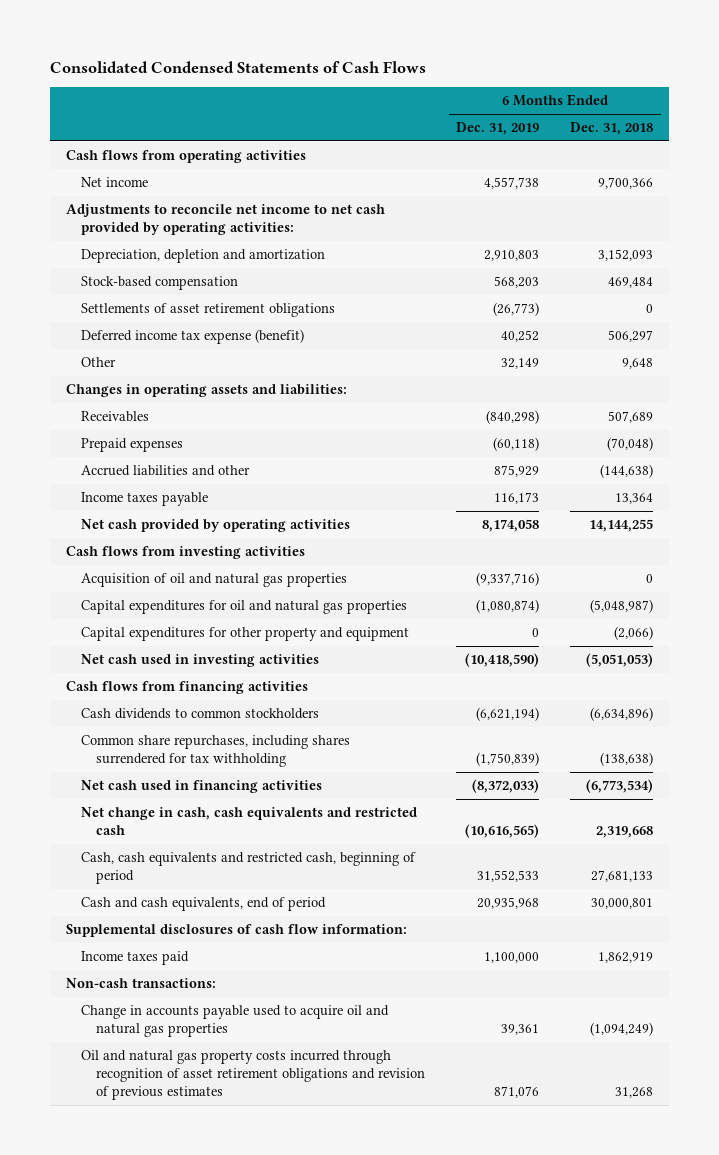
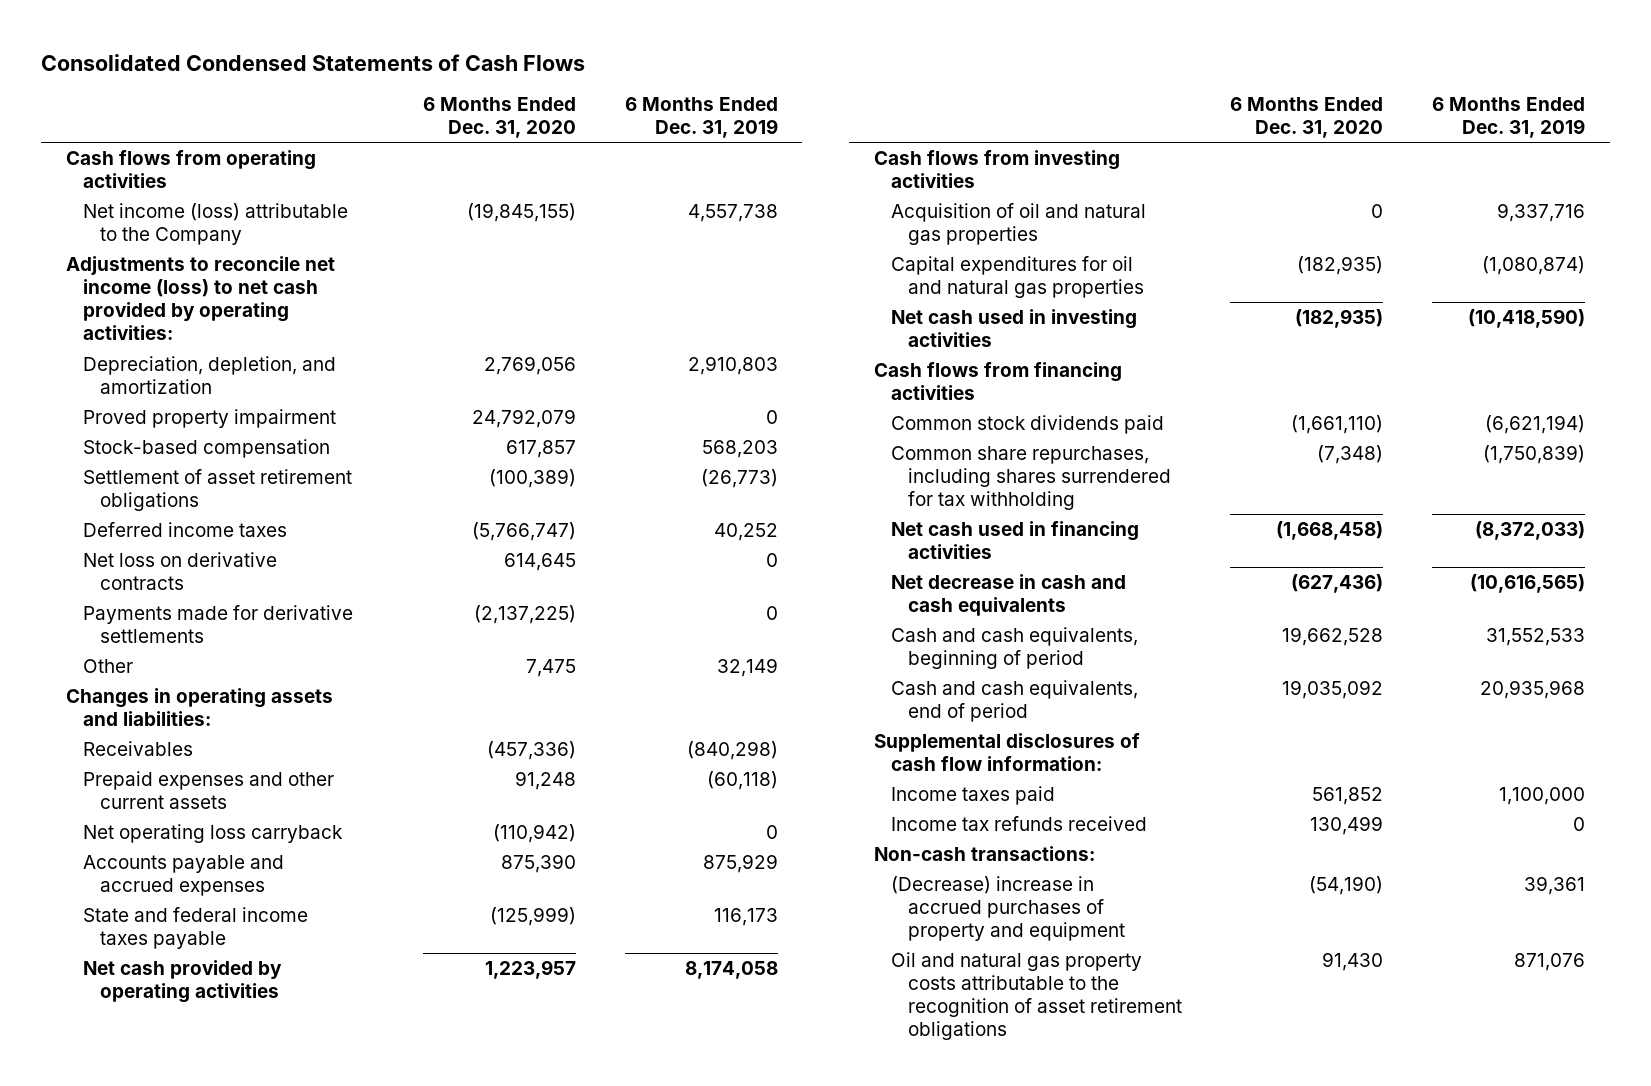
[570,122,654,136] Dec. 31, 2018 -> none
none -> [422,97,576,139] 6 Months Ended Dec. 31, 2020
[81,177,149,188] Net income -> [82,202,348,246] Net income (loss) attributable to the Company
[65,204,385,236] Adjustments to reconcile net income to net cash provided by operating activities: -> [65,255,335,341] Adjustments to reconcile net income (loss) to net cash provided by operating activities:
[81,249,326,264] Depreciation, depletion and amortization -> [82,355,336,395] Depreciation, depletion, and amortization
none -> [82,408,336,428] Proved property impairment
[81,303,336,318] Settlements of asset retirement obligations -> [82,468,352,512] Settlement of asset retirement obligations
[81,329,305,345] Deferred income tax expense (benefit) -> [82,521,287,537] Deferred income taxes
none -> [82,551,277,591] Net loss on derivative contracts
none -> [82,604,353,644] Payments made for derivative settlements
[81,438,184,453] Prepaid expenses -> [82,770,334,810] Prepaid expenses and other current assets
none -> [82,823,343,843] Net operating loss carryback
[81,465,251,477] Accrued liabilities and other -> [82,854,284,897] Accounts payable and accrued expenses
[81,492,209,507] Income taxes payable -> [82,906,308,950] State and federal income taxes payable
[476,572,540,587] (9,337,716) -> [1497,202,1586,222] 9,337,716
[81,627,410,642] Capital expenditures for other property and equipment -> none
[81,708,320,720] Cash dividends to common stockholders -> [890,414,1164,434] Common stock dividends paid
[81,807,418,836] Net change in cash, cash equivalents and restricted cash -> [890,573,1126,617] Net decrease in cash and cash equivalents
[81,852,417,885] Cash, cash equivalents and restricted cash, beginning of period -> [890,626,1138,670] Cash and cash equivalents, beginning of period
none -> [890,815,1147,831] Income tax refunds received
[81,1005,390,1038] Change in accounts payable used to acquire oil and natural gas properties -> [890,875,1125,942] (Decrease) increase in accrued purchases of property and equipment
[81,1050,426,1101] Oil and natural gas property costs incurred through recognition of asset retirement obligations and revision of previous estimates -> [890,951,1182,1041] Oil and natural gas property costs attributable to the recognition of asset retirement obligations

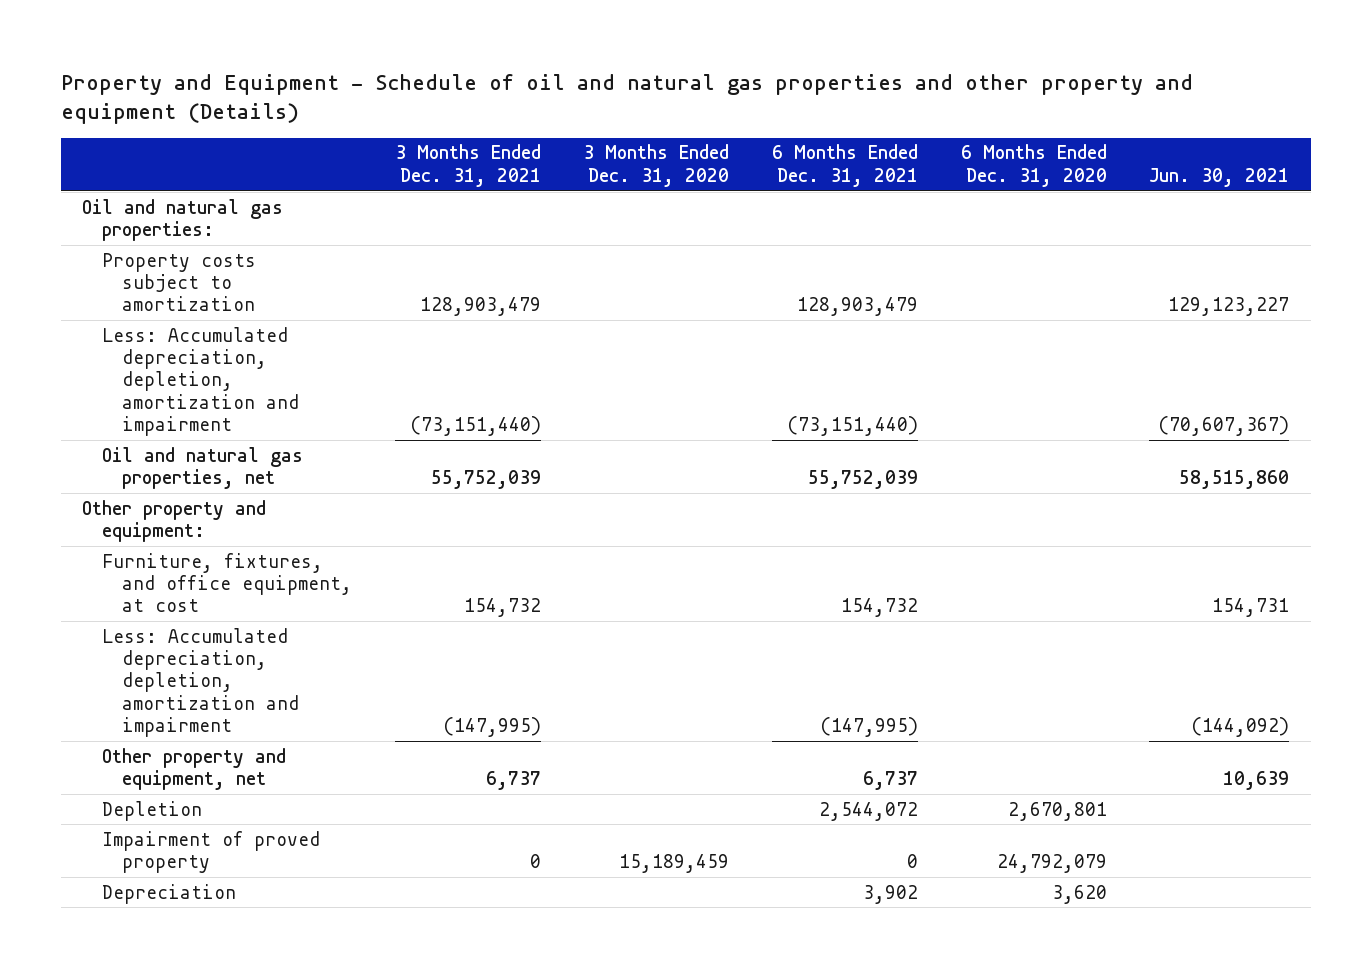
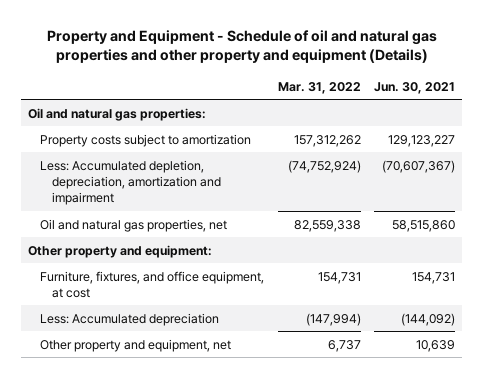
[394,144,541,187] 3 Months Ended Dec. 31, 2021 -> none
[583,144,730,187] 3 Months Ended Dec. 31, 2020 -> none
[772,144,919,187] 6 Months Ended Dec. 31, 2021 -> none
[960,144,1107,187] 6 Months Ended Dec. 31, 2020 -> none
none -> [277,81,361,94] Mar. 31, 2022
[102,326,300,437] Less: Accumulated depreciation, depletion, amortization and impairment -> [40,159,222,206] Less: Accumulated depletion, depreciation, amortization and impairment
[102,627,300,738] Less: Accumulated depreciation, depletion, amortization and impairment -> [40,312,220,326] Less: Accumulated depreciation
[102,800,203,821] Depletion -> none
[102,830,321,873] Impairment of proved property -> none
[102,883,237,904] Depreciation -> none

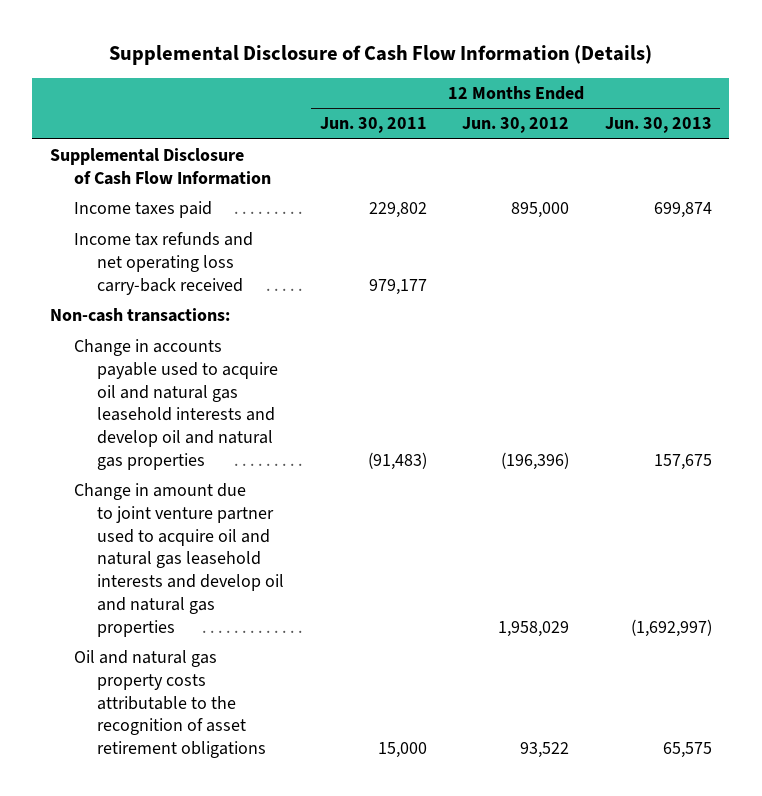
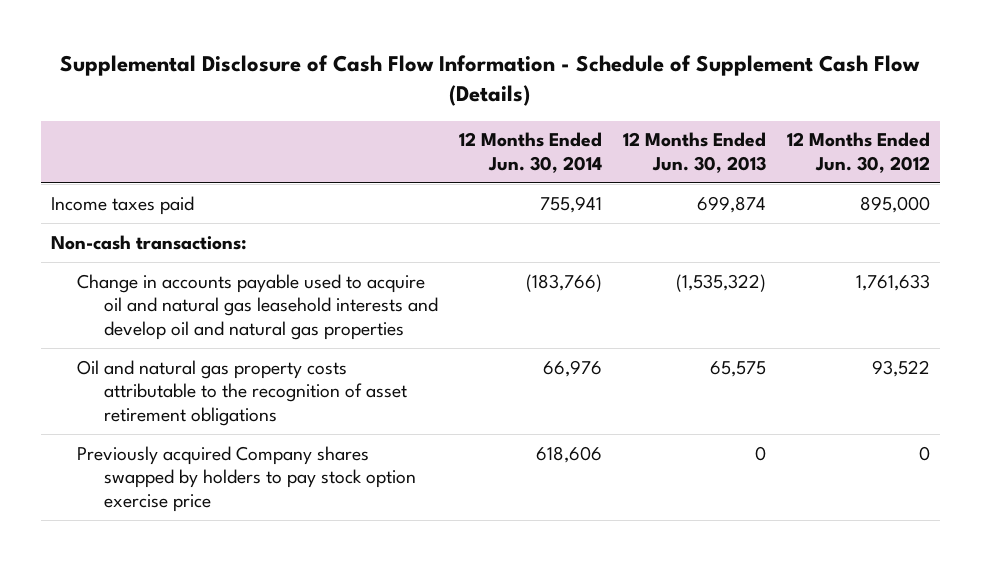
[108,44,652,65] Supplemental Disclosure of Cash Flow Information (Details) -> [60,54,921,107] Supplemental Disclosure of Cash Flow Information - Schedule of Supplement Cash Flow (Details)
[319,117,427,134] Jun. 30, 2011 -> none
none -> [458,132,602,173] 12 Months Ended Jun. 30, 2014
[50,148,271,185] Supplemental Disclosure of Cash Flow Information -> none
[73,232,253,295] Income tax refunds and net operating loss carry-back received -> none
[73,483,285,637] Change in amount due to joint venture partner used to acquire oil and natural gas leasehold interests and develop oil and natural gas properties -> none
[501,451,570,470] (196,396) -> [855,273,930,291] 1,761,633
[653,453,712,470] 157,675 -> [675,273,766,292] (1,535,322)
none -> [77,445,416,512] Previously acquired Company shares swapped by holders to pay stock option exercise price

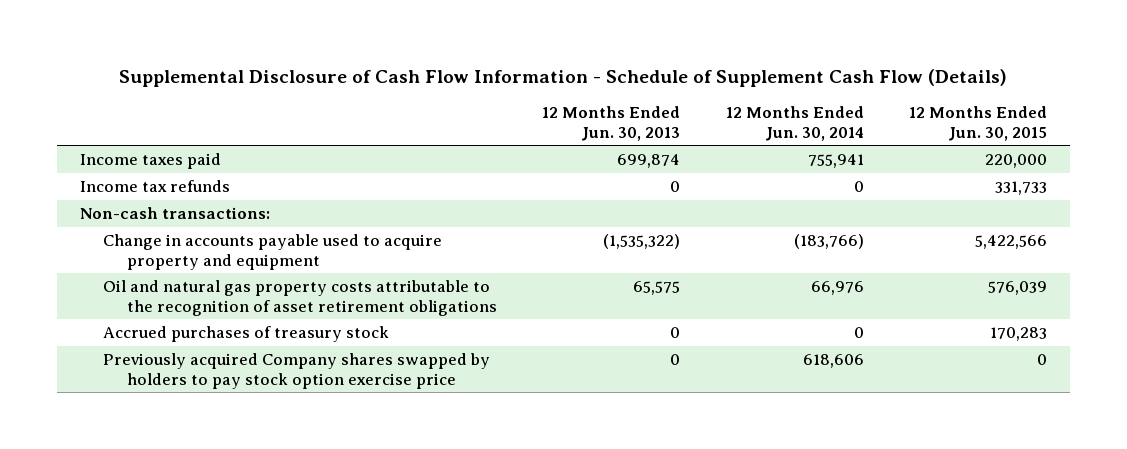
[786,132,930,173] 12 Months Ended Jun. 30, 2012 -> none
none -> [909,106,1048,141] 12 Months Ended Jun. 30, 2015
none -> [79,180,230,193] Income tax refunds
[77,273,438,340] Change in accounts payable used to acquire oil and natural gas leasehold interests and develop oil and natural gas properties -> [103,234,443,270] Change in accounts payable used to acquire property and equipment
none -> [103,326,390,343] Accrued purchases of treasury stock

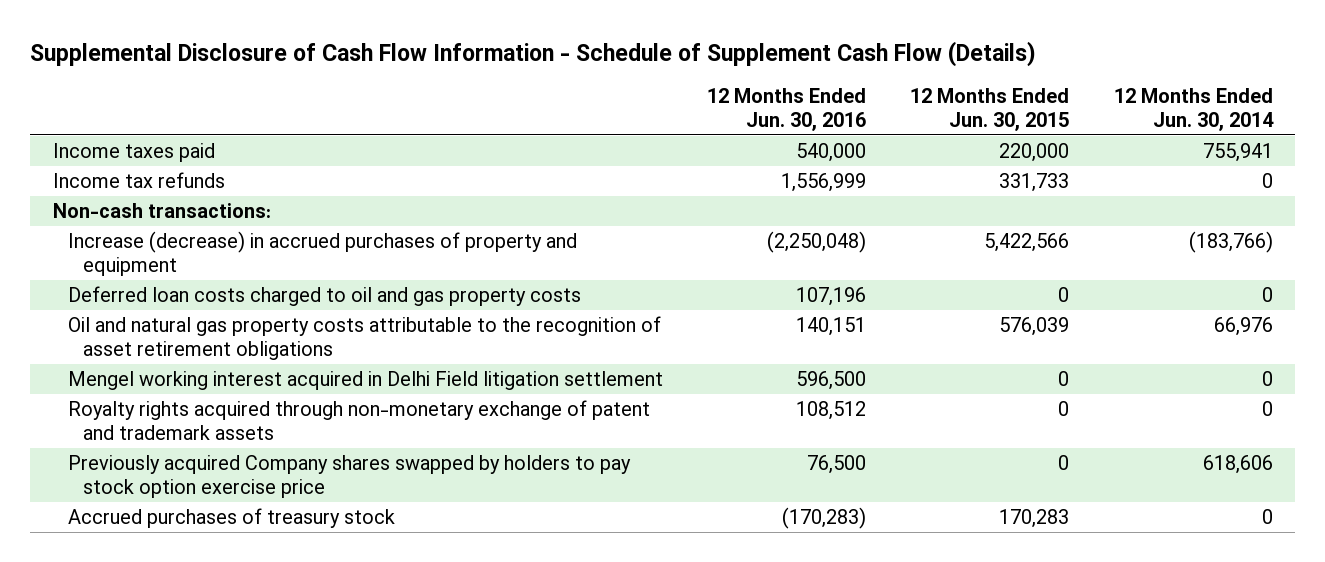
[542,106,681,141] 12 Months Ended Jun. 30, 2013 -> none
none -> [707,88,867,131] 12 Months Ended Jun. 30, 2016
[103,234,443,270] Change in accounts payable used to acquire property and equipment -> [67,231,577,276] Increase (decrease) in accrued purchases of property and equipment
none -> [67,286,581,307] Deferred loan costs charged to oil and gas property costs
none -> [67,371,663,391] Mengel working interest acquired in Delhi Field litigation settlement
none -> [67,400,650,440] Royalty rights acquired through non-monetary exchange of patent and trademark assets
[103,326,390,343] Accrued purchases of treasury stock -> [67,508,395,529] Accrued purchases of treasury stock

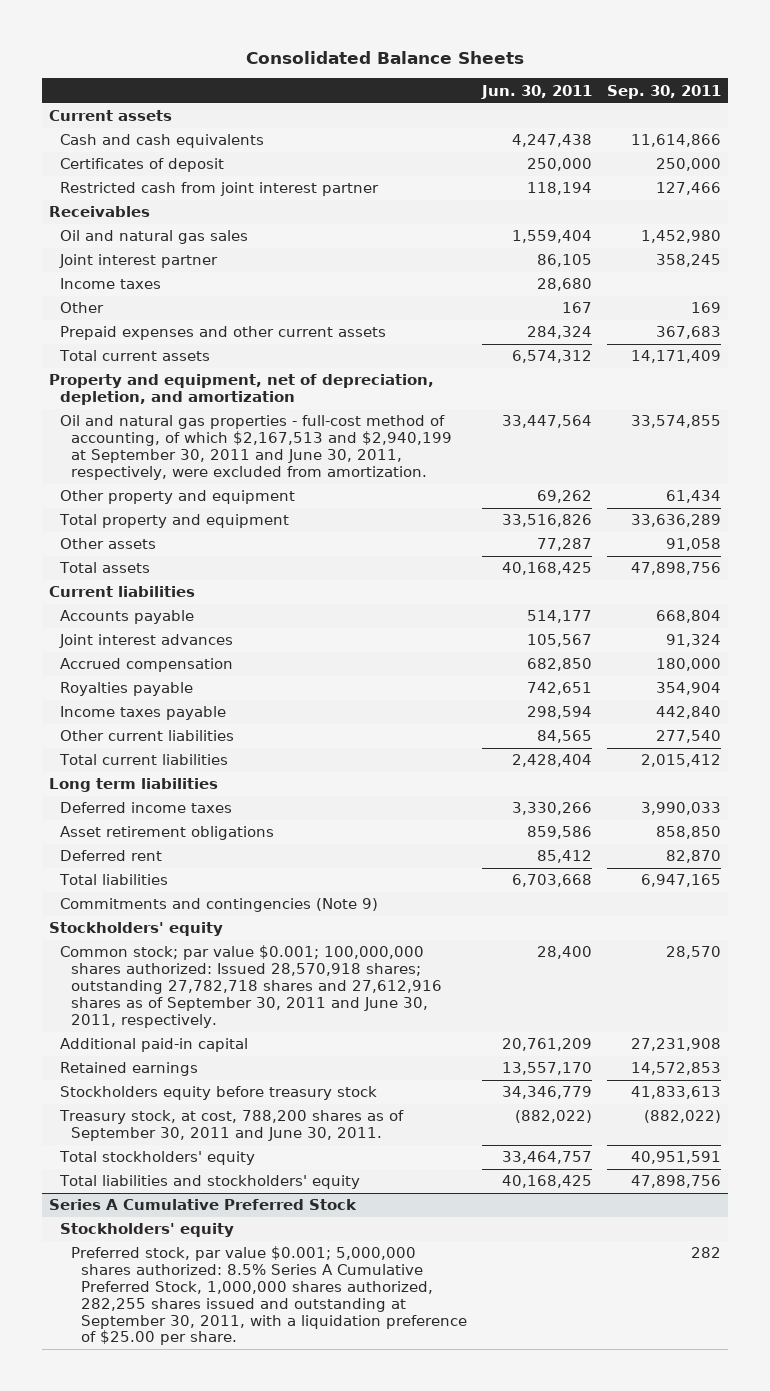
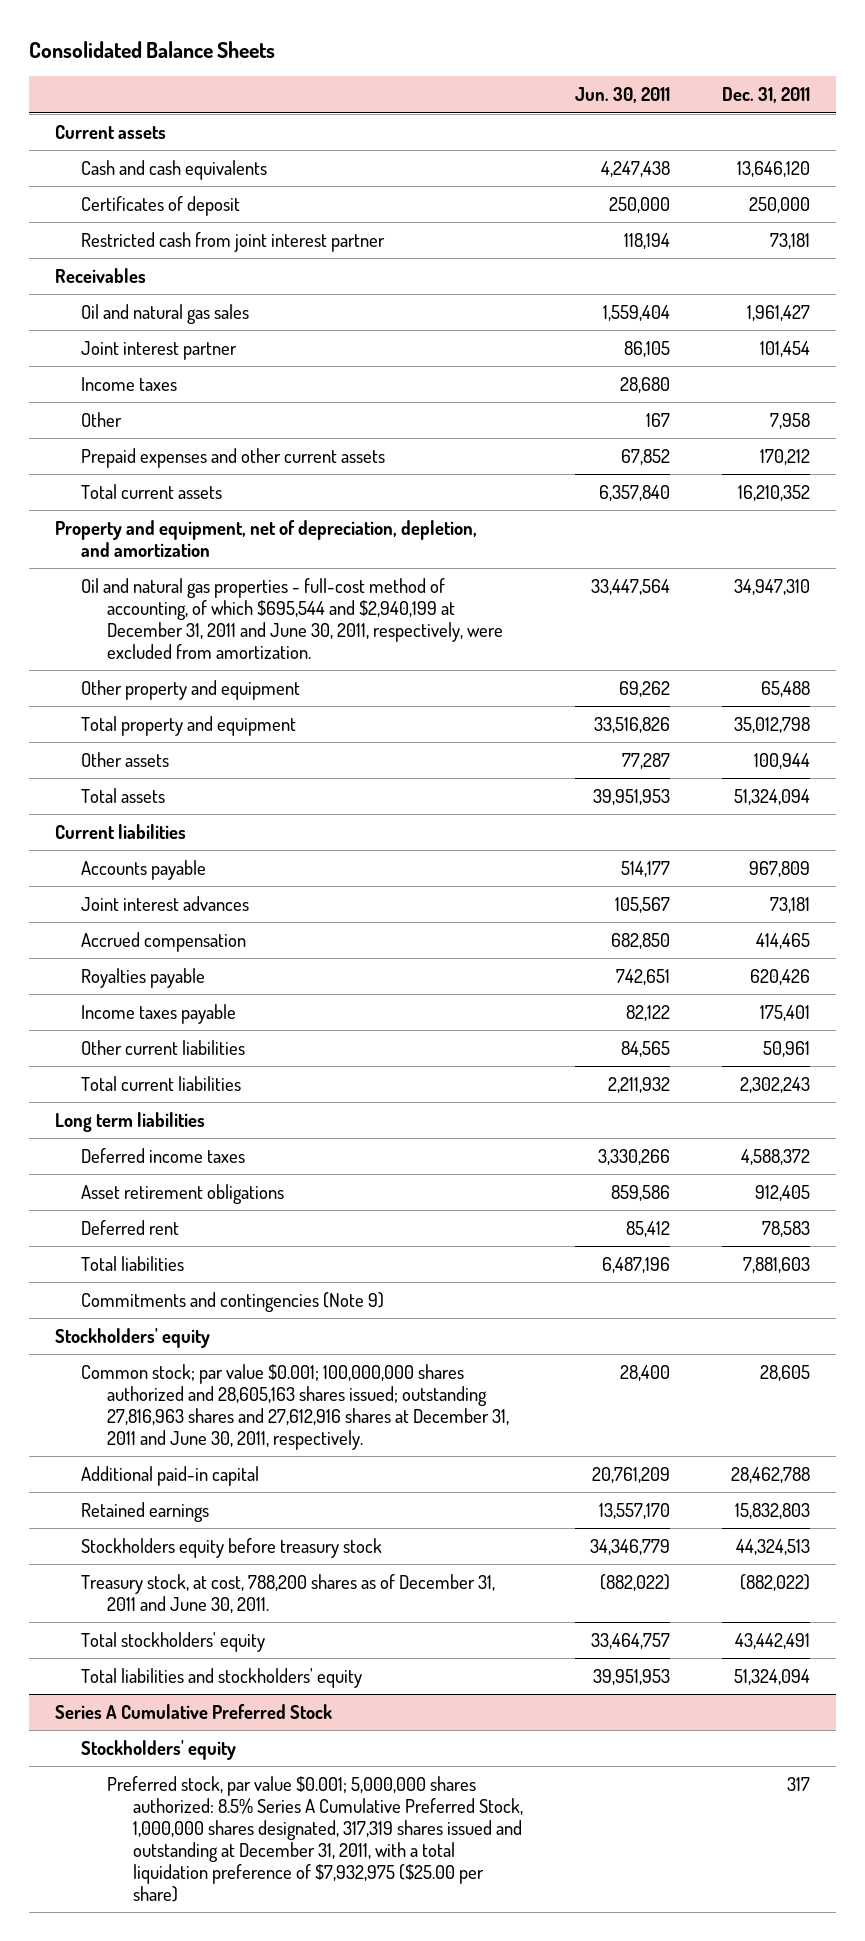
[606,84,721,99] Sep. 30, 2011 -> none
none -> [722,87,811,104] Dec. 31, 2011
[526,326,592,340] 284,324 -> [621,448,671,465] 67,852
[511,350,592,364] 6,574,312 -> [599,484,671,501] 6,357,840
[59,415,452,480] Oil and natural gas properties - full-cost method of accounting, of which $2,167,513 and $2,940,199 at September 30, 2011 and June 30, 2011, respectively, were excluded from amortization. -> [80,577,503,659] Oil and natural gas properties - full-cost method of accounting, of which $695,544 and $2,940,199 at December 31, 2011 and June 30, 2011, respectively, were excluded from amortization.
[501,562,592,576] 40,168,425 -> [593,788,671,805] 39,951,953
[526,706,592,720] 298,594 -> [626,1004,671,1021] 82,122
[511,754,592,768] 2,428,404 -> [608,1076,671,1093] 2,211,932
[511,874,592,888] 6,703,668 -> [602,1256,671,1273] 6,487,196
[59,945,442,1028] Common stock; par value $0.001; 100,000,000 shares authorized: Issued 28,570,918 shares; outstanding 27,782,718 shares and 27,612,916 shares as of September 30, 2011 and June 30, 2011, respectively. -> [80,1363,509,1450] Common stock; par value $0.001; 100,000,000 shares authorized and 28,605,163 shares issued; outstanding 27,816,963 shares and 27,612,916 shares at December 31, 2011 and June 30, 2011, respectively.
[58,1110,404,1142] Treasury stock, at cost, 788,200 shares as of September 30, 2011 and June 30, 2011. -> [80,1573,495,1613] Treasury stock, at cost, 788,200 shares as of December 31, 2011 and June 30, 2011.
[501,1175,592,1189] 40,168,425 -> [593,1668,671,1685] 39,951,953
[70,1246,468,1346] Preferred stock, par value $0.001; 5,000,000 shares authorized: 8.5% Series A Cumulative Preferred Stock, 1,000,000 shares authorized, 282,255 shares issued and outstanding at September 30, 2011, with a liquidation preference of $25.00 per share. -> [106,1775,523,1903] Preferred stock, par value $0.001; 5,000,000 shares authorized: 8.5% Series A Cumulative Preferred Stock, 1,000,000 shares designated, 317,319 shares issued and outstanding at December 31, 2011, with a total liquidation preference of $7,932,975 ($25.00 per share)

